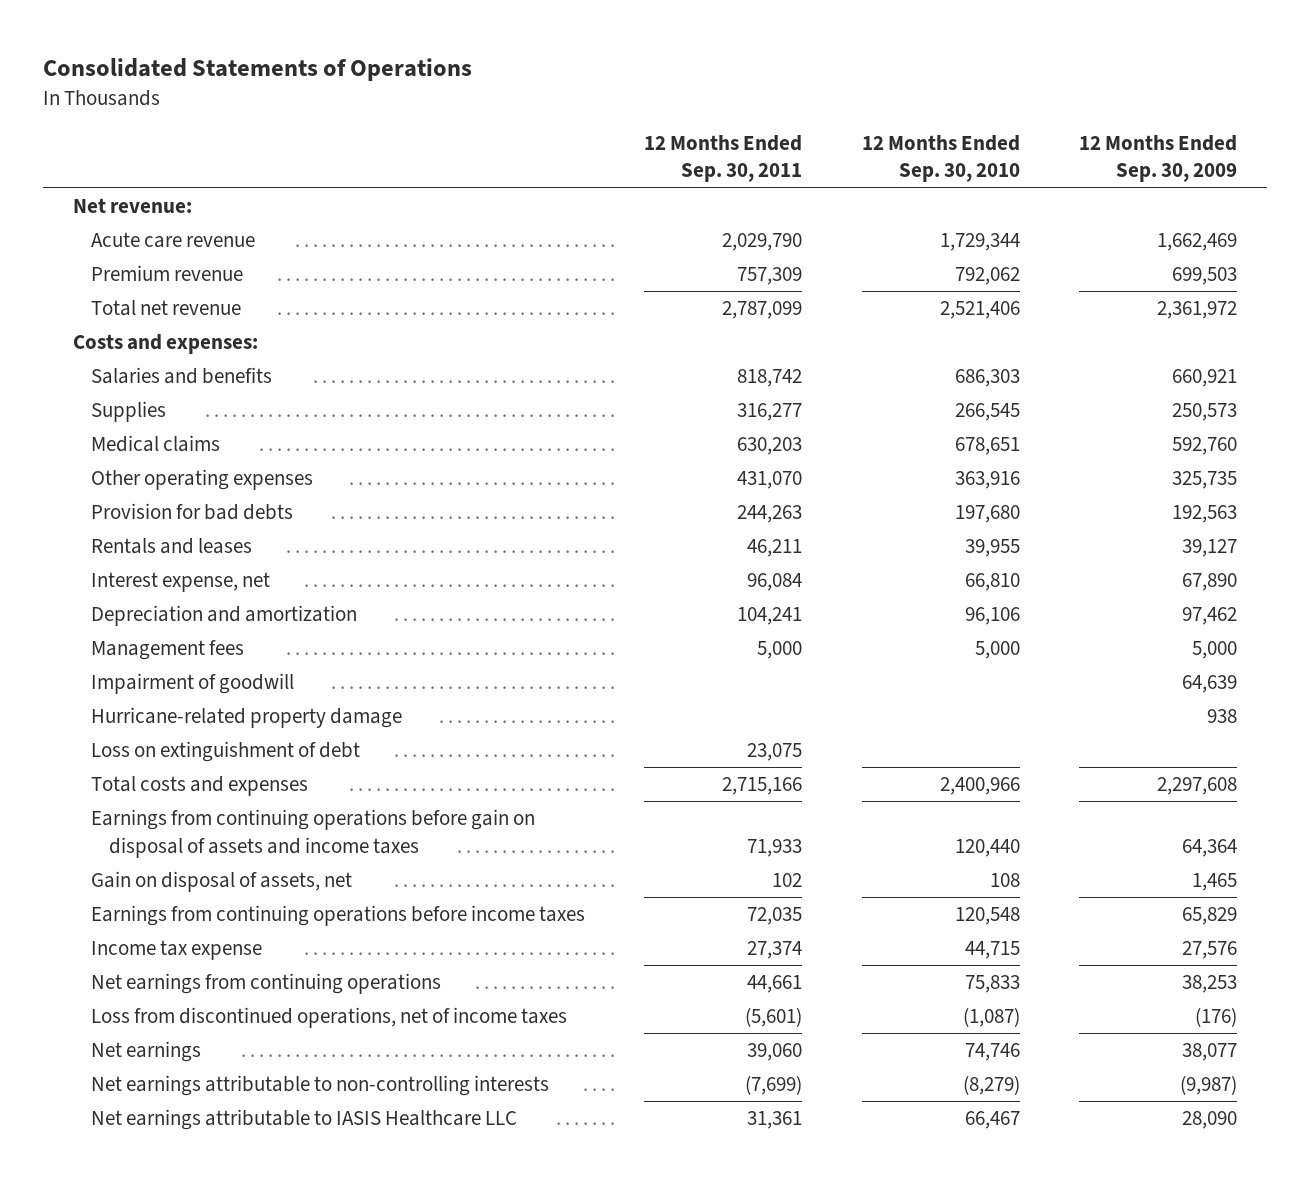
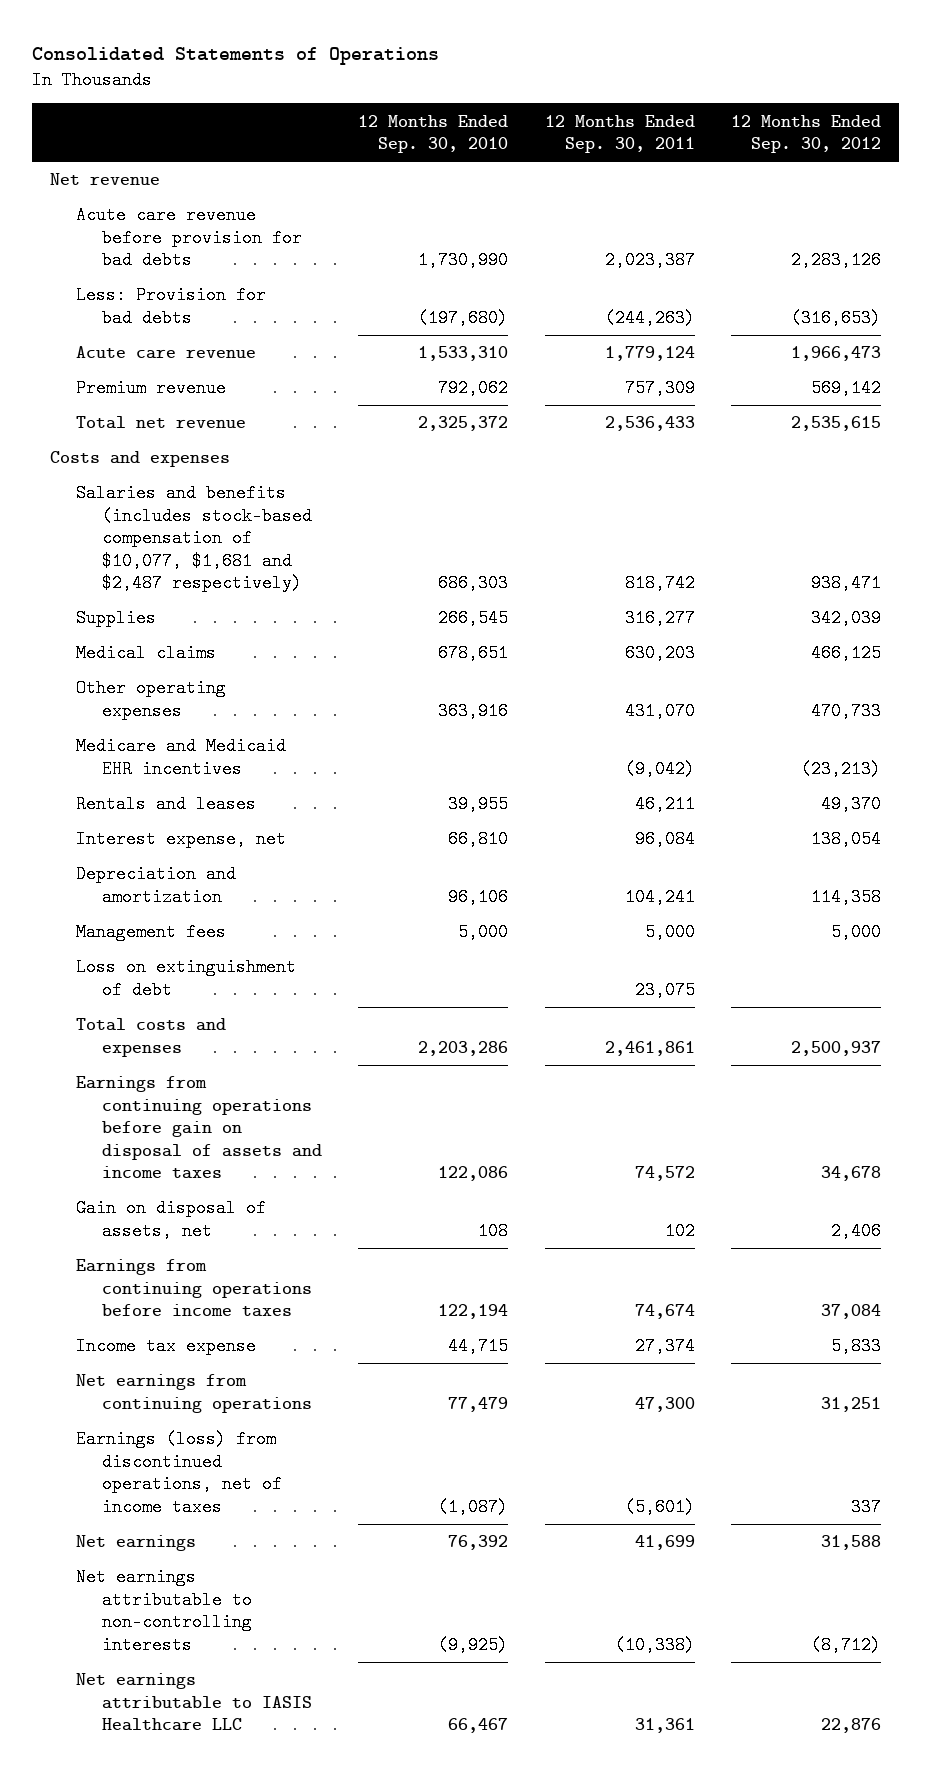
[1079,134,1238,183] 12 Months Ended Sep. 30, 2009 -> none
none -> [731,114,882,154] 12 Months Ended Sep. 30, 2012
[72,198,192,214] Net revenue: -> [49,173,160,186] Net revenue
none -> [75,206,302,270] Acute care revenue before provision for bad debts
none -> [75,286,266,327] Less: Provision for bad debts
[722,233,803,252] 2,029,790 -> [604,346,695,362] 1,779,124
[939,233,1020,252] 1,729,344 -> [418,346,509,362] 1,533,310
[722,301,803,320] 2,787,099 -> [604,416,695,432] 2,536,433
[939,301,1020,320] 2,521,406 -> [418,416,509,432] 2,325,372
[72,334,258,355] Costs and expenses: -> [49,451,230,468] Costs and expenses
[90,367,272,385] Salaries and benefits -> [75,484,312,593] Salaries and benefits (includes stock-based compensation of $10,077, $1,681 and $2,487 respectively)
[90,503,293,521] Provision for bad debts -> none
none -> [75,737,286,778] Medicare and Medicaid EHR incentives
[90,673,294,695] Impairment of goodwill -> none
[90,707,402,729] Hurricane-related property damage -> none
[722,777,803,796] 2,715,166 -> [604,1040,695,1056] 2,461,861
[939,777,1020,796] 2,400,966 -> [418,1040,509,1056] 2,203,286
[747,838,803,857] 71,933 -> [634,1166,695,1182] 74,572
[954,838,1020,857] 120,440 -> [438,1166,509,1182] 122,086
[747,907,803,926] 72,035 -> [634,1304,695,1320] 74,674
[954,907,1020,926] 120,548 -> [438,1304,509,1320] 122,194
[747,975,803,994] 44,661 -> [634,1396,695,1412] 47,300
[964,975,1020,994] 75,833 -> [448,1396,509,1412] 77,479
[90,1007,567,1029] Loss from discontinued operations, net of income taxes -> [75,1430,282,1516] Earnings (loss) from discontinued operations, net of income taxes
[747,1043,803,1062] 39,060 -> [634,1535,695,1551] 41,699
[964,1043,1020,1062] 74,746 -> [448,1535,509,1551] 76,392
[745,1075,803,1096] (7,699) -> [614,1635,695,1654] (10,338)
[962,1075,1020,1096] (8,279) -> [438,1635,509,1654] (9,925)

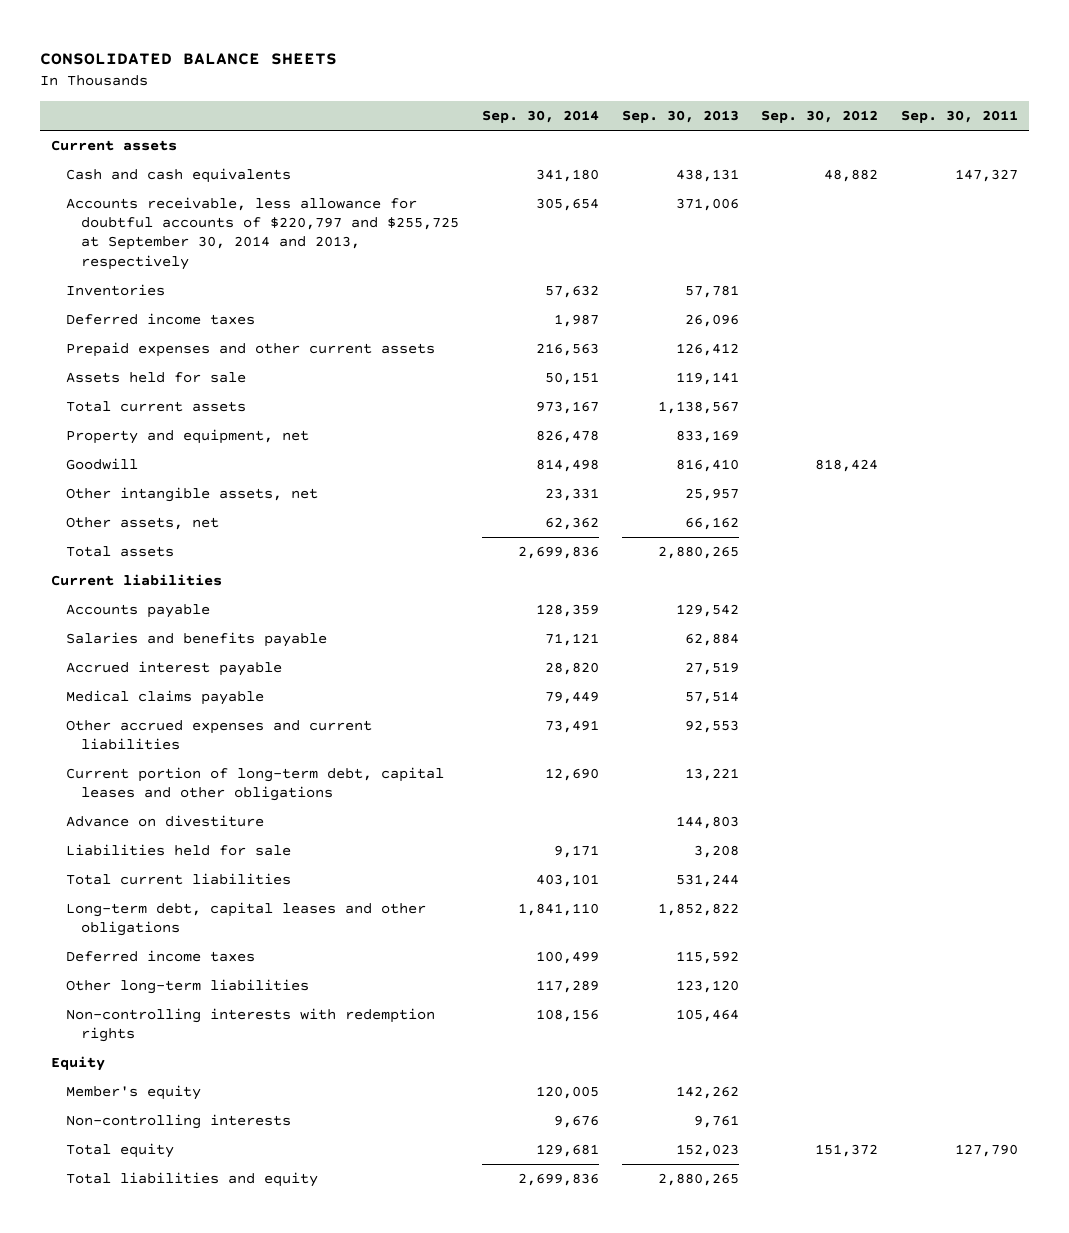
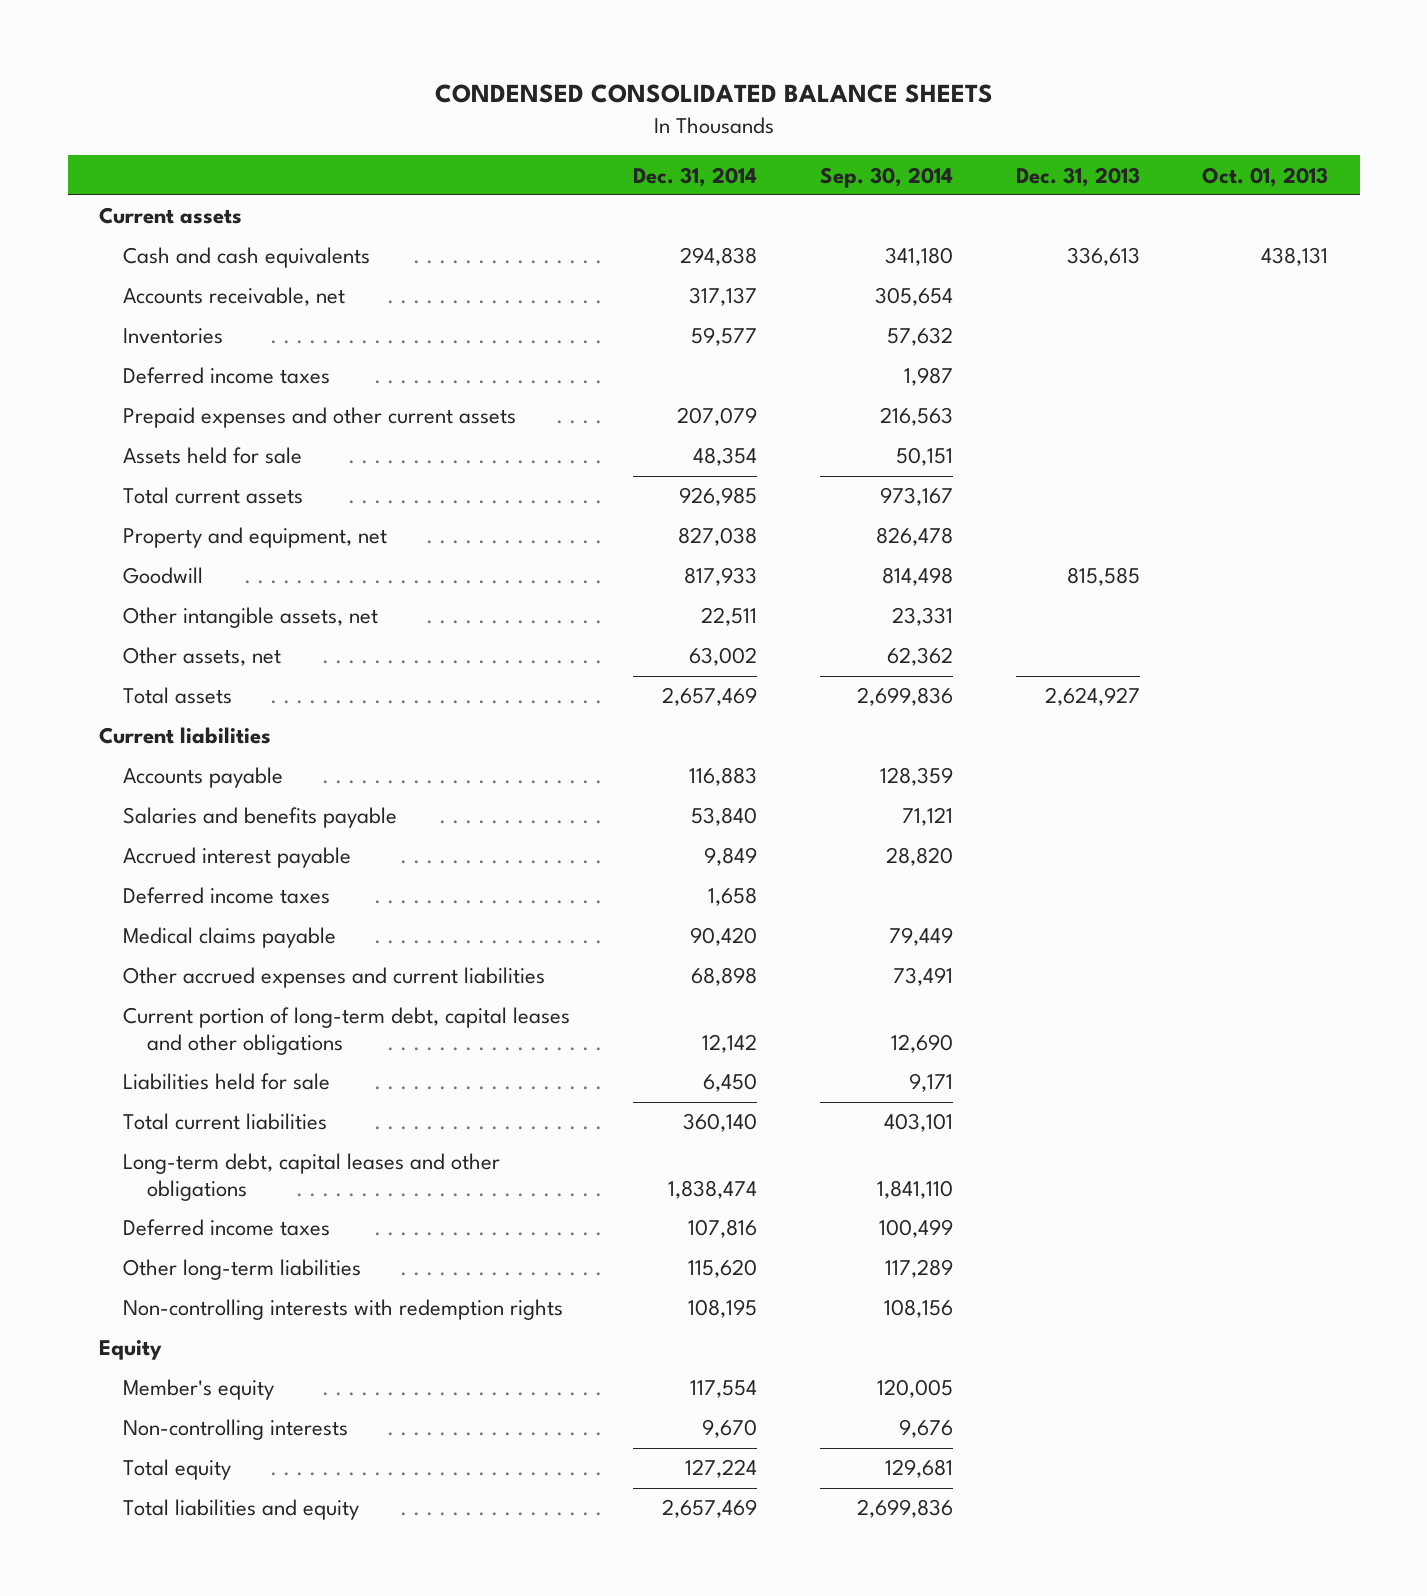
[39,53,337,66] CONSOLIDATED BALANCE SHEETS -> [434,84,993,104] CONDENSED CONSOLIDATED BALANCE SHEETS
[621,110,739,124] Sep. 30, 2013 -> none
[761,110,879,124] Sep. 30, 2012 -> none
[900,110,1018,124] Sep. 30, 2011 -> none
none -> [632,166,757,187] Dec. 31, 2014
none -> [1015,166,1140,187] Dec. 31, 2013
none -> [1202,166,1329,187] Oct. 01, 2013
[66,197,460,270] Accounts receivable, less allowance for doubtful accounts of $220,797 and $255,725 at September 30, 2014 and 2013, respectively -> [123,287,346,307] Accounts receivable, net
none -> [123,887,331,905] Deferred income taxes
[66,815,265,828] Advance on divestiture -> none

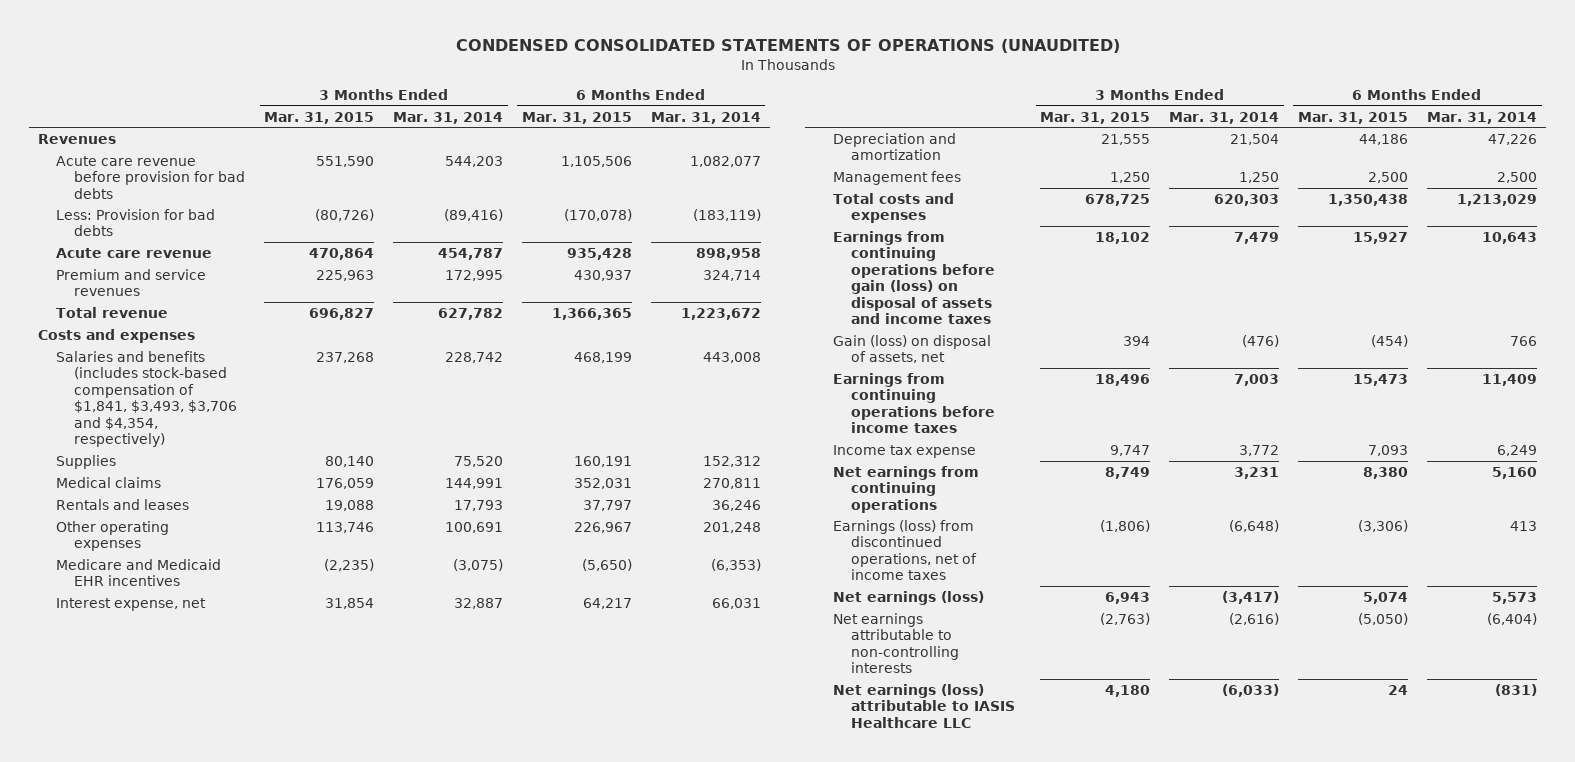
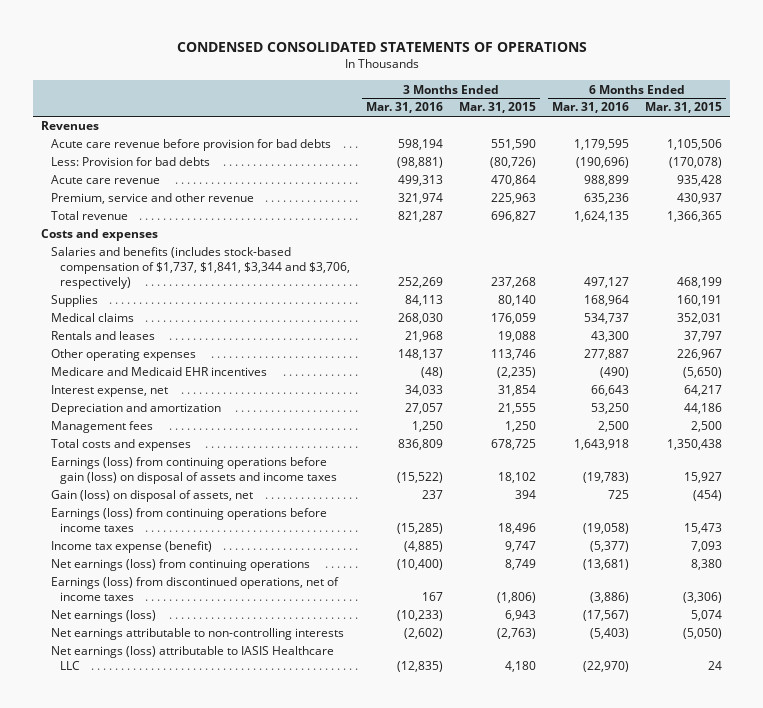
[455,38,1120,53] CONDENSED CONSOLIDATED STATEMENTS OF OPERATIONS (UNAUDITED) -> [176,41,587,52] CONDENSED CONSOLIDATED STATEMENTS OF OPERATIONS
[393,111,504,124] Mar. 31, 2014 -> none
[650,111,761,124] Mar. 31, 2014 -> none
none -> [365,102,443,114] Mar. 31, 2016
none -> [552,102,630,114] Mar. 31, 2016
[56,268,207,297] Premium and service revenues -> [50,193,254,205] Premium, service and other revenue
[56,350,238,447] Salaries and benefits (includes stock-based compensation of $1,841, $3,493, $3,706 and $4,354, respectively) -> [50,247,350,289] Salaries and benefits (includes stock-based compensation of $1,737, $1,841, $3,344 and $3,706, respectively)
[832,230,995,324] Earnings from continuing operations before gain (loss) on disposal of assets and income taxes -> [50,457,337,485] Earnings (loss) from continuing operations before gain (loss) on disposal of assets and income taxes
[832,372,995,434] Earnings from continuing operations before income taxes -> [50,508,327,533] Earnings (loss) from continuing operations before income taxes
[832,444,976,458] Income tax expense -> [50,541,212,554] Income tax expense (benefit)
[832,465,979,513] Net earnings from continuing operations -> [50,559,310,572] Net earnings (loss) from continuing operations

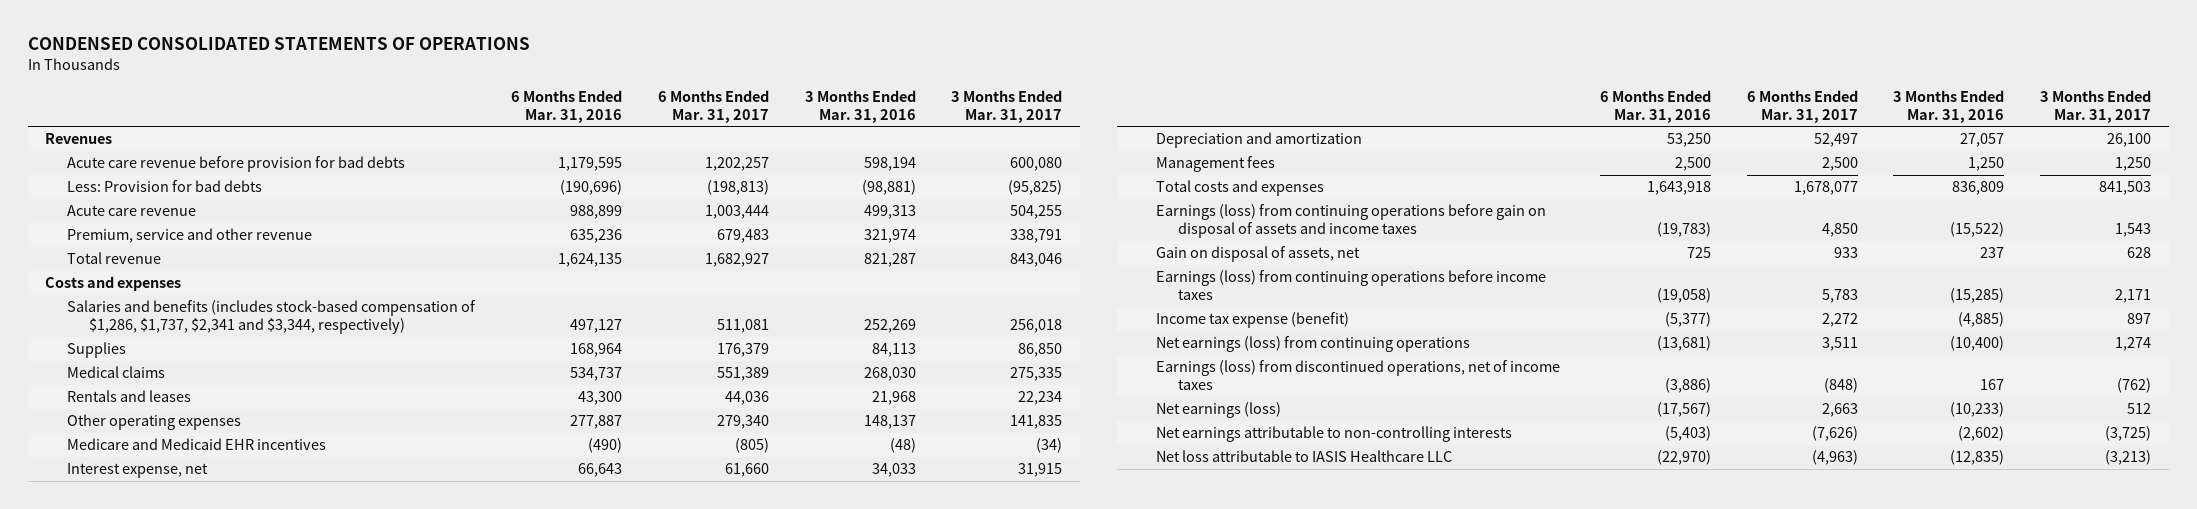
[459,102,537,114] Mar. 31, 2015 -> none
[645,102,723,114] Mar. 31, 2015 -> none
none -> [657,89,769,123] 6 Months Ended Mar. 31, 2017
none -> [951,89,1063,123] 3 Months Ended Mar. 31, 2017
[50,247,350,289] Salaries and benefits (includes stock-based compensation of $1,737, $1,841, $3,344 and $3,706, respectively) -> [67,300,477,335] Salaries and benefits (includes stock-based compensation of $1,286, $1,737, $2,341 and $3,344, respectively)
[50,457,337,485] Earnings (loss) from continuing operations before gain (loss) on disposal of assets and income taxes -> [1156,204,1547,239] Earnings (loss) from continuing operations before gain on disposal of assets and income taxes
[50,490,253,503] Gain (loss) on disposal of assets, net -> [1156,246,1361,263] Gain on disposal of assets, net
[50,646,334,671] Net earnings (loss) attributable to IASIS Healthcare LLC -> [1156,450,1453,463] Net loss attributable to IASIS Healthcare LLC

